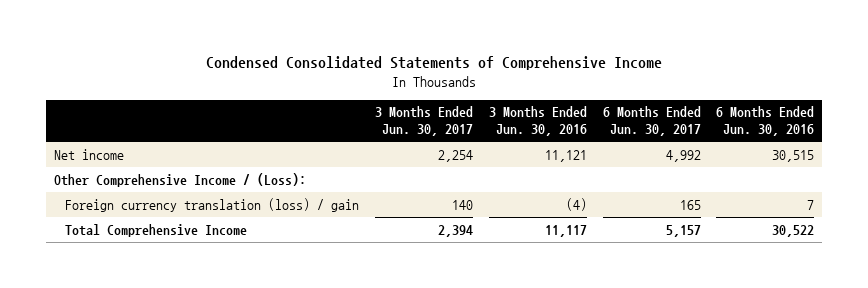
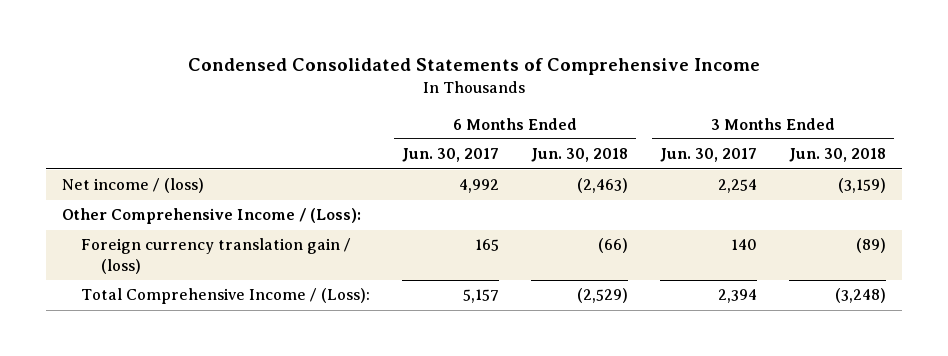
[488,106,587,137] 3 Months Ended Jun. 30, 2016 -> none
[716,106,815,137] 6 Months Ended Jun. 30, 2016 -> none
none -> [531,148,629,163] Jun. 30, 2018
none -> [788,148,886,163] Jun. 30, 2018
[54,148,125,160] Net income -> [62,178,205,194] Net income / (loss)
[64,197,359,212] Foreign currency translation (loss) / gain -> [81,238,352,274] Foreign currency translation gain / (loss)
[64,223,247,237] Total Comprehensive Income -> [81,288,371,305] Total Comprehensive Income / (Loss):

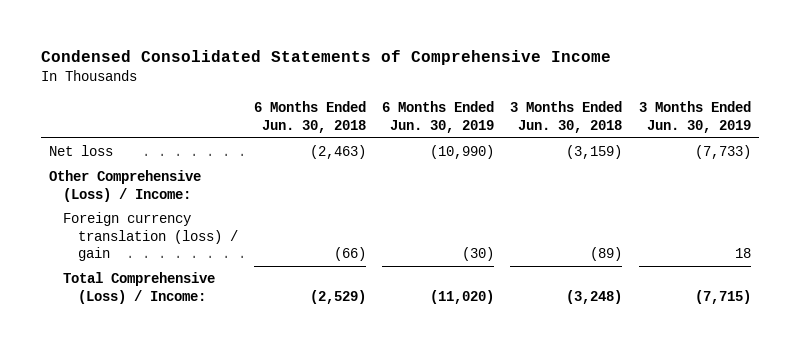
[402,148,500,163] Jun. 30, 2017 -> none
[659,148,757,163] Jun. 30, 2017 -> none
none -> [382,101,495,133] 6 Months Ended Jun. 30, 2019
none -> [638,101,751,133] 3 Months Ended Jun. 30, 2019
[62,178,205,194] Net income / (loss) -> [48,144,113,156] Net loss
[62,208,362,225] Other Comprehensive Income / (Loss): -> [48,169,201,202] Other Comprehensive (Loss) / Income:
[81,238,352,274] Foreign currency translation gain / (loss) -> [63,211,238,262] Foreign currency translation (loss) / gain
[81,288,371,305] Total Comprehensive Income / (Loss): -> [63,271,216,304] Total Comprehensive (Loss) / Income:

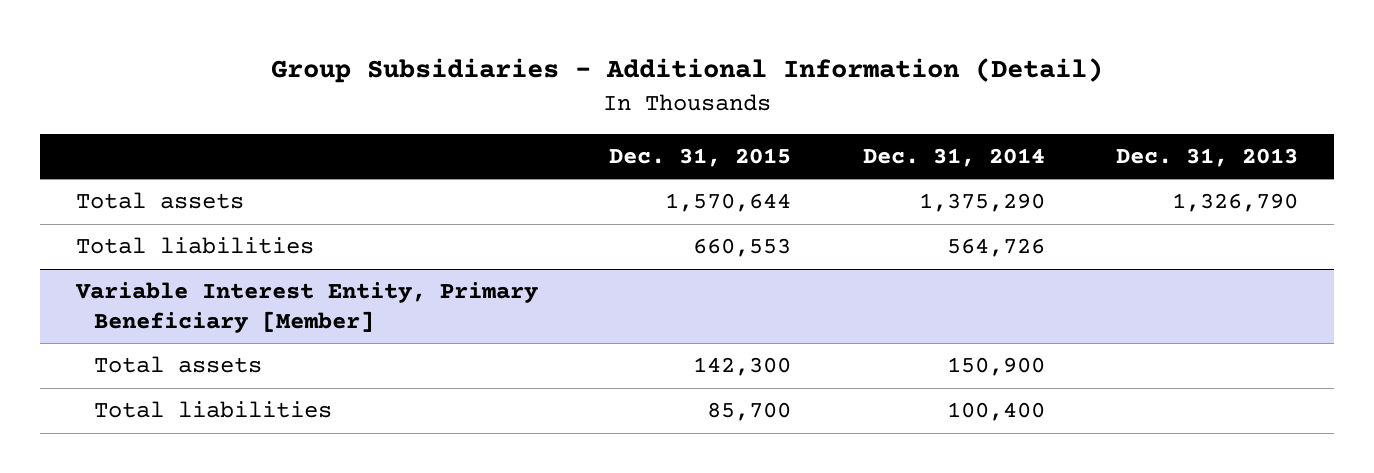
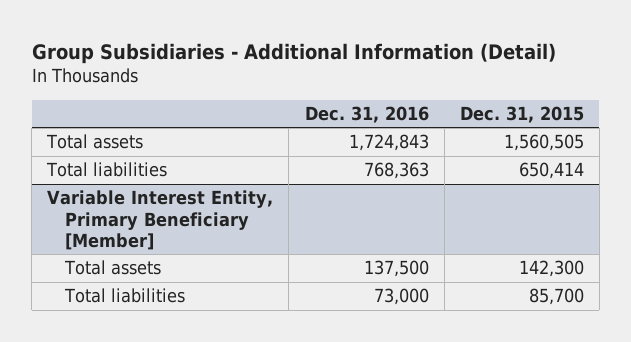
[862,147,1045,167] Dec. 31, 2014 -> none
[1116,147,1299,167] Dec. 31, 2013 -> none
none -> [304,105,429,123] Dec. 31, 2016
[665,193,792,213] 1,570,644 -> [503,134,584,152] 1,560,505
[693,238,792,258] 660,553 -> [518,162,584,180] 650,414

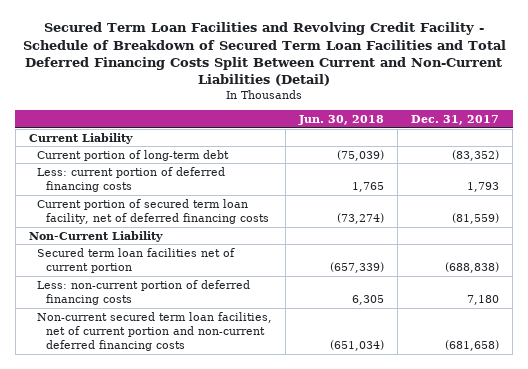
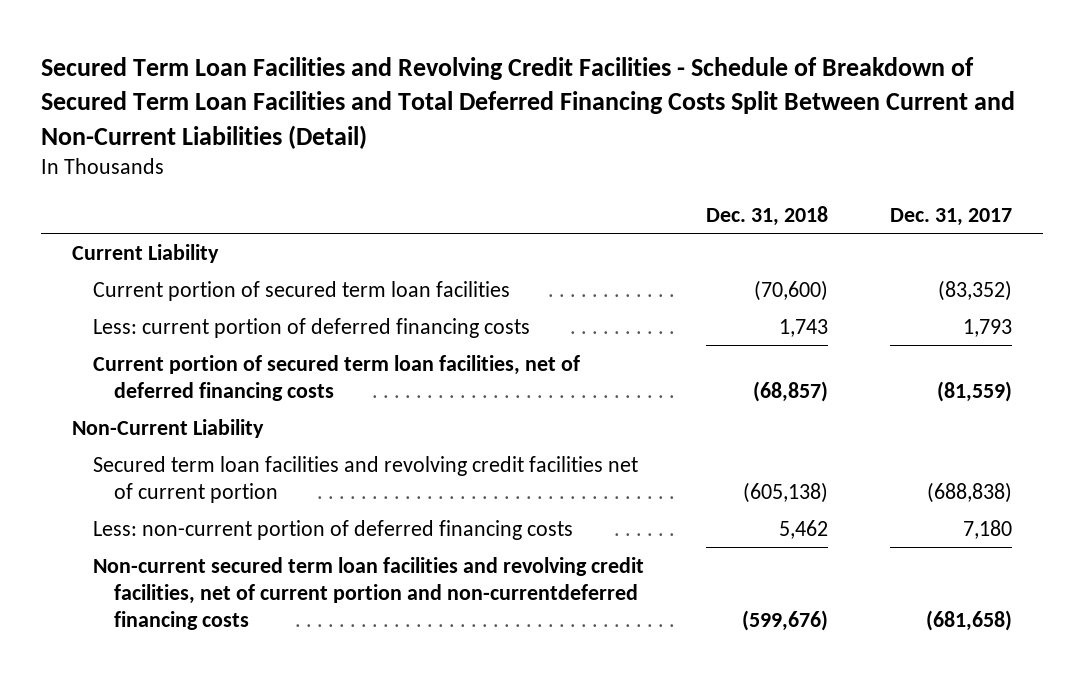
[22,22,506,87] Secured Term Loan Facilities and Revolving Credit Facility - Schedule of Breakdown of Secured Term Loan Facilities and Total Deferred Financing Costs Split Between Current and Non-Current Liabilities (Detail) -> [41,56,1016,149] Secured Term Loan Facilities and Revolving Credit Facilities - Schedule of Breakdown of Secured Term Loan Facilities and Total Deferred Financing Costs Split Between Current and Non-Current Liabilities (Detail)
[298,114,385,125] Jun. 30, 2018 -> none
none -> [706,206,829,227] Dec. 31, 2018
[37,149,230,161] Current portion of long-term debt -> [93,280,511,301] Current portion of secured term loan facilities
[37,198,270,224] Current portion of secured term loan facility, net of deferred financing costs -> [93,354,581,401] Current portion of secured term loan facilities, net of deferred financing costs
[37,247,236,273] Secured term loan facilities net of current portion -> [93,455,639,503] Secured term loan facilities and revolving credit facilities net of current portion
[37,311,273,351] Non-current secured term loan facilities, net of current portion and non-current deferred financing costs -> [93,556,645,630] Non-current secured term loan facilities and revolving credit facilities, net of current portion and non-currentdeferred financing costs

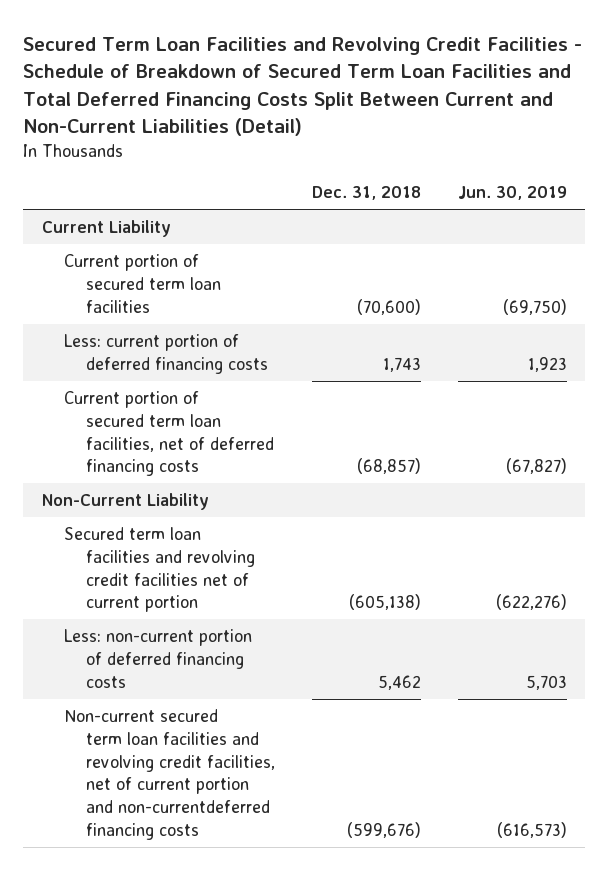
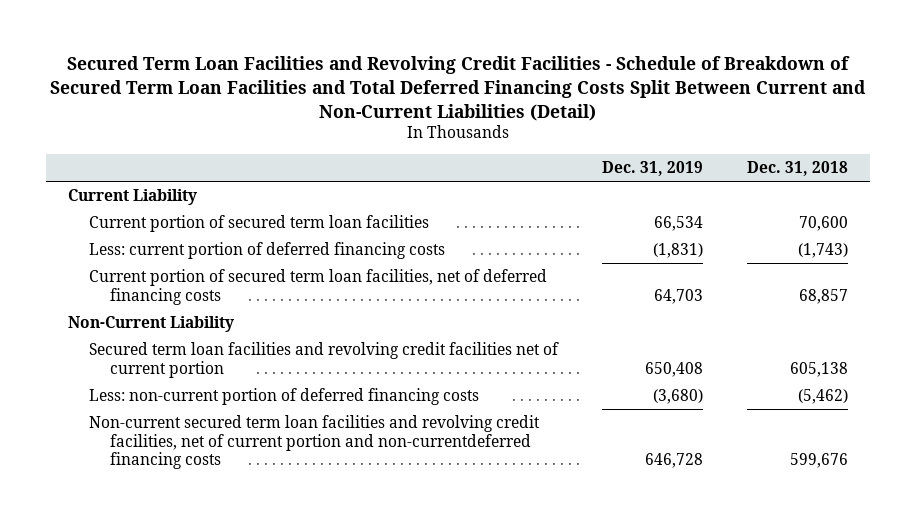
[457,185,567,200] Jun. 30, 2019 -> none
none -> [602,160,704,176] Dec. 31, 2019
[356,298,421,315] (70,600) -> [799,216,849,232] 70,600
[382,356,421,372] 1,743 -> [798,243,849,259] (1,743)
[356,458,421,475] (68,857) -> [799,288,849,304] 68,857
[348,594,421,611] (605,138) -> [790,361,849,377] 605,138
[377,674,421,690] 5,462 -> [798,389,849,405] (5,462)
[346,821,421,838] (599,676) -> [790,453,849,469] 599,676

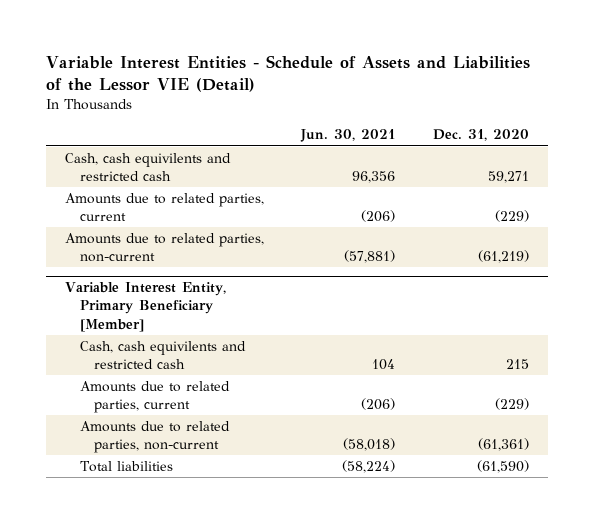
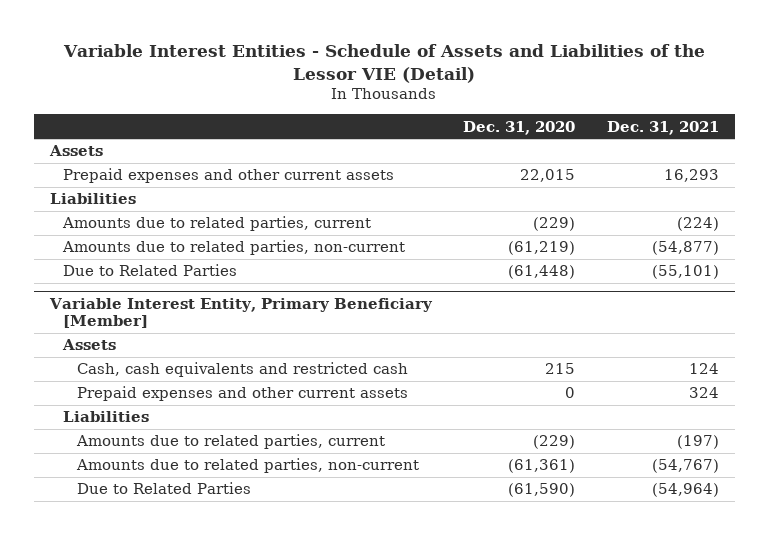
[300,129,396,143] Jun. 30, 2021 -> none
none -> [606,120,719,135] Dec. 31, 2021
[64,153,231,182] Cash, cash equivilents and restricted cash -> none
none -> [48,145,103,157] Assets
none -> [63,168,395,184] Prepaid expenses and other current assets
none -> [49,193,136,205] Liabilities
none -> [63,264,238,277] Due to Related Parties
none -> [62,339,117,351] Assets
[79,341,246,370] Cash, cash equivilents and restricted cash -> [76,362,408,378] Cash, cash equivalents and restricted cash
none -> [76,386,408,402] Prepaid expenses and other current assets
none -> [63,411,150,423] Liabilities
[79,461,173,473] Total liabilities -> [76,482,251,495] Due to Related Parties

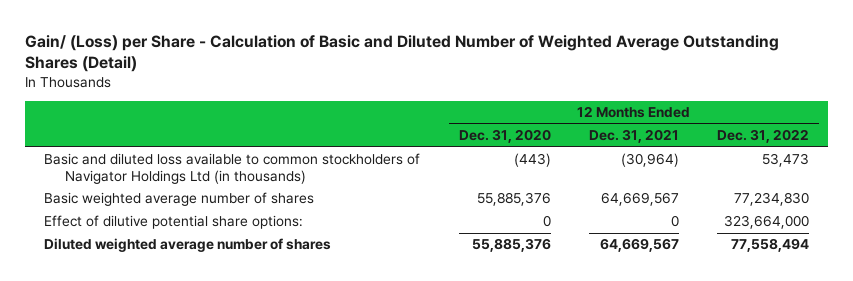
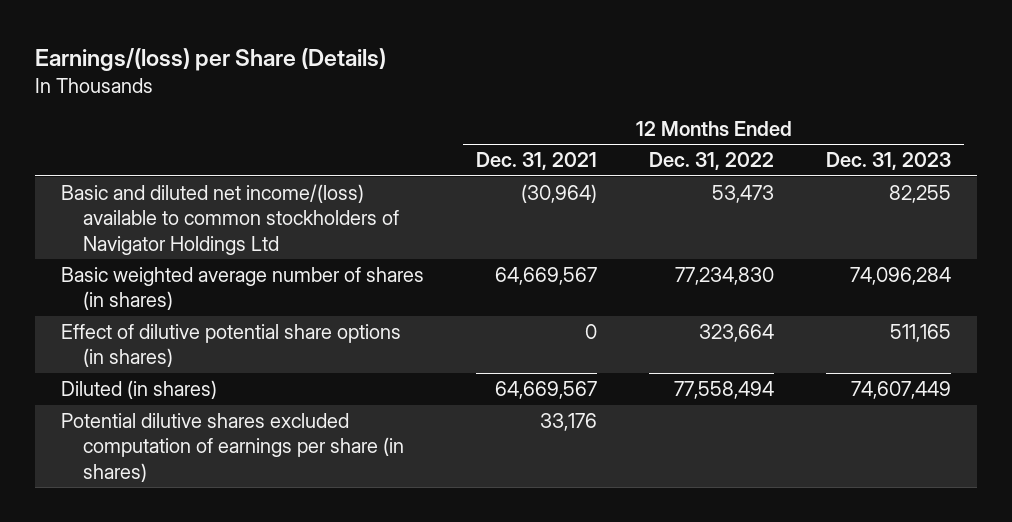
[25,34,780,73] Gain/ (Loss) per Share - Calculation of Basic and Diluted Number of Weighted Average Outstanding Shares (Detail) -> [34,47,386,71] Earnings/(loss) per Share (Details)
[458,129,551,144] Dec. 31, 2020 -> none
none -> [826,152,952,171] Dec. 31, 2023
[44,153,421,184] Basic and diluted loss available to common stockholders of Navigator Holdings Ltd (in thousands) -> [60,184,399,255] Basic and diluted net income/(loss) available to common stockholders of Navigator Holdings Ltd
[44,192,315,207] Basic weighted average number of shares -> [60,267,424,311] Basic weighted average number of shares (in shares)
[44,215,304,230] Effect of dilutive potential share options: -> [60,324,401,368] Effect of dilutive potential share options (in shares)
[724,215,810,230] 323,664,000 -> [699,324,775,343] 323,664
[44,238,332,253] Diluted weighted average number of shares -> [60,380,217,400] Diluted (in shares)
none -> [60,413,404,482] Potential dilutive shares excluded computation of earnings per share (in shares)

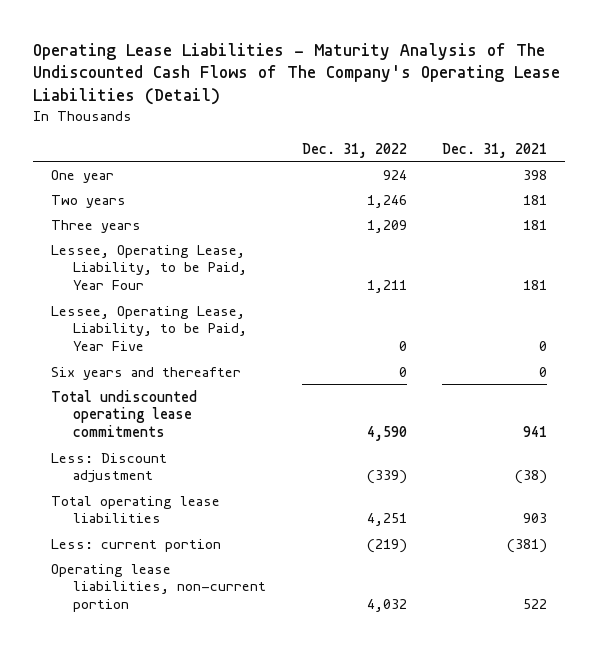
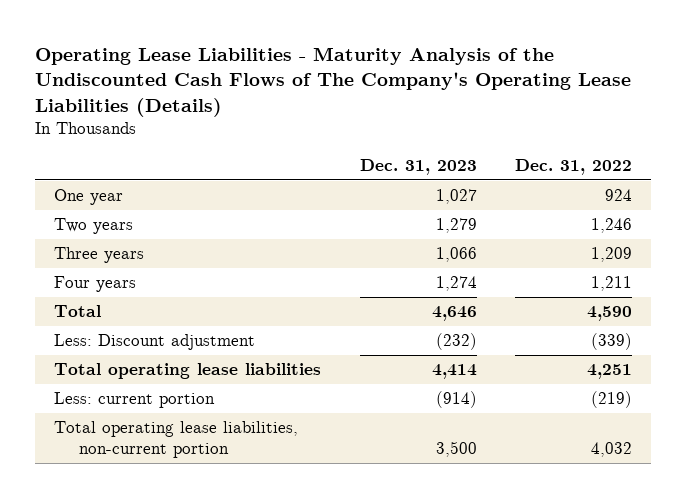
[32,42,560,106] Operating Lease Liabilities - Maturity Analysis of The Undiscounted Cash Flows of The Company's Operating Lease Liabilities (Detail) -> [35,46,632,117] Operating Lease Liabilities - Maturity Analysis of the Undiscounted Cash Flows of The Company's Operating Lease Liabilities (Details)
[442,142,548,158] Dec. 31, 2021 -> none
none -> [359,158,477,175] Dec. 31, 2023
[50,305,248,352] Lessee, Operating Lease, Liability, to be Paid, Year Five -> none
[50,366,241,380] Six years and thereafter -> none
[50,244,248,291] Lessee, Operating Lease, Liability, to be Paid, Year Four -> [54,276,137,293] Four years
[50,389,197,438] Total undiscounted operating lease commitments -> [54,305,102,318] Total
[50,563,267,613] Operating lease liabilities, non-current portion -> [54,421,299,459] Total operating lease liabilities, non-current portion

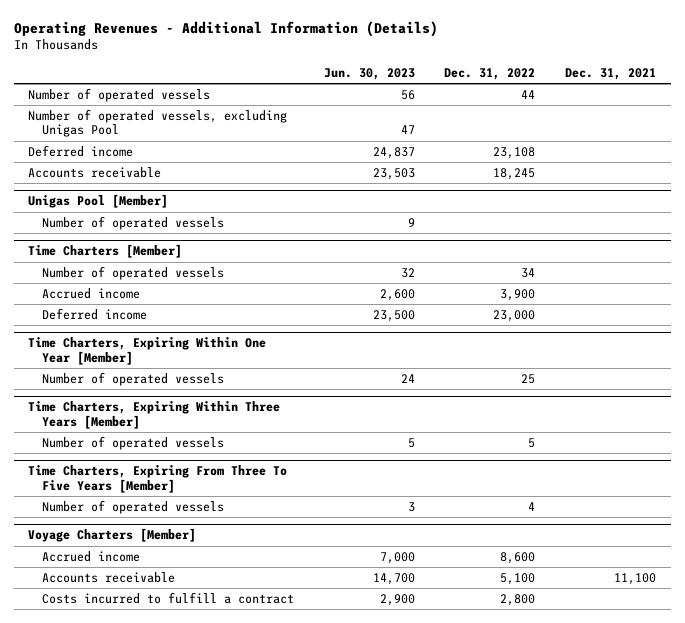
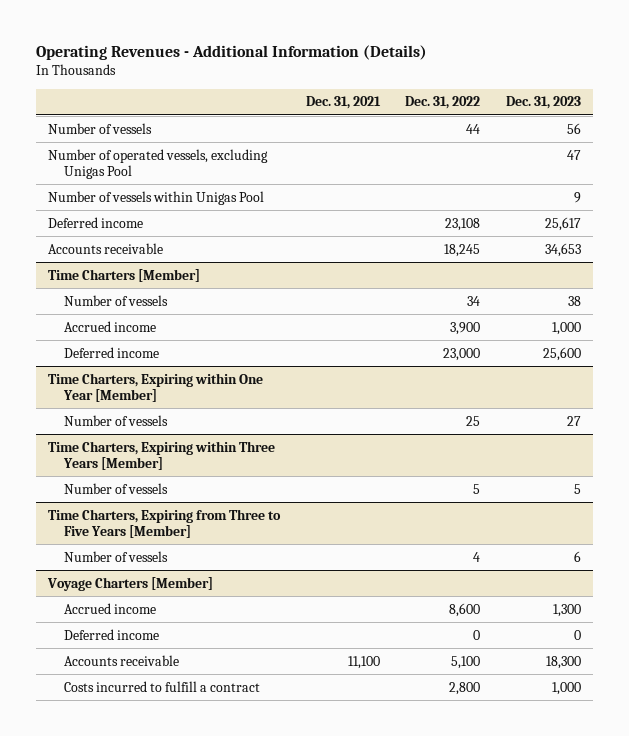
[323,67,415,80] Jun. 30, 2023 -> none
none -> [505,96,581,110] Dec. 31, 2023
[28,87,211,102] Number of operated vessels -> [48,122,153,134] Number of vessels
none -> [48,190,265,205] Number of vessels within Unigas Pool
[28,194,169,209] Unigas Pool [Member] -> none
[41,215,224,230] Number of operated vessels -> none
[41,265,224,280] Number of operated vessels -> [64,294,169,306] Number of vessels
[28,337,267,365] Time Charters, Expiring Within One Year [Member] -> [48,372,264,402] Time Charters, Expiring within One Year [Member]
[41,371,224,386] Number of operated vessels -> [64,414,169,426] Number of vessels
[28,401,281,429] Time Charters, Expiring Within Three Years [Member] -> [48,440,276,470] Time Charters, Expiring within Three Years [Member]
[41,435,224,450] Number of operated vessels -> [64,482,169,494] Number of vessels
[28,465,288,493] Time Charters, Expiring From Three To Five Years [Member] -> [48,508,282,538] Time Charters, Expiring from Three to Five Years [Member]
[41,499,224,514] Number of operated vessels -> [64,550,169,562] Number of vessels
none -> [64,628,160,640] Deferred income

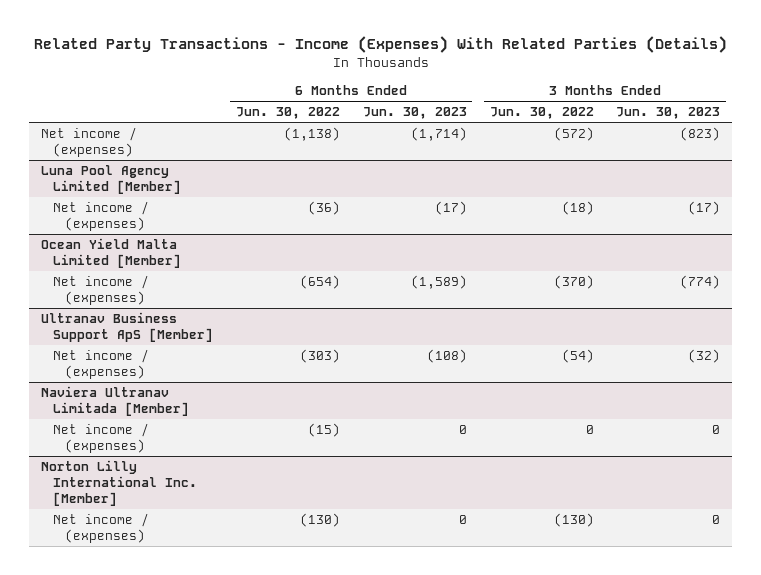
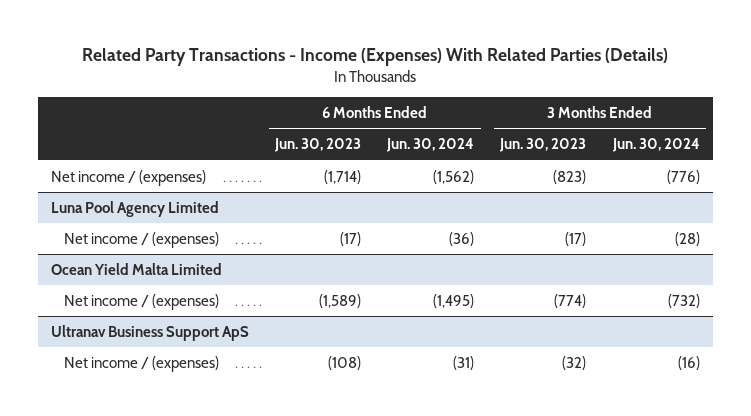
[235,107,340,120] Jun. 30, 2022 -> none
[489,107,594,120] Jun. 30, 2022 -> none
none -> [386,138,475,153] Jun. 30, 2024
none -> [611,138,700,153] Jun. 30, 2024
[40,165,182,195] Luna Pool Agency Limited [Member] -> [50,201,219,218] Luna Pool Agency Limited
[40,238,182,269] Ocean Yield Malta Limited [Member] -> [50,263,222,276] Ocean Yield Malta Limited
[40,312,214,343] Ultranav Business Support ApS [Member] -> [50,325,249,342] Ultranav Business Support ApS
[40,386,190,417] Naviera Ultranav Limitada [Member] -> none
[53,423,150,454] Net income / (expenses) -> none
[40,460,198,506] Norton Lilly International Inc. [Member] -> none
[53,513,150,544] Net income / (expenses) -> none

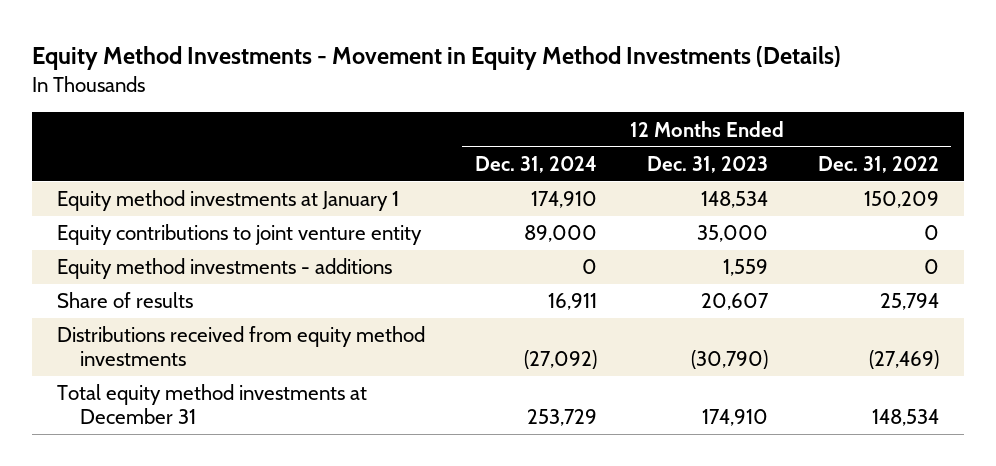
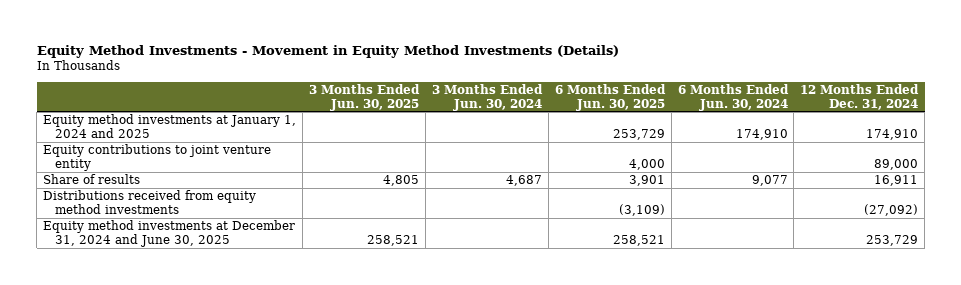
[646,155,768,173] Dec. 31, 2023 -> none
[817,155,939,173] Dec. 31, 2022 -> none
none -> [308,83,420,111] 3 Months Ended Jun. 30, 2025
none -> [431,83,543,111] 3 Months Ended Jun. 30, 2024
none -> [554,83,666,111] 6 Months Ended Jun. 30, 2025
none -> [677,83,789,111] 6 Months Ended Jun. 30, 2024
[56,190,399,212] Equity method investments at January 1 -> [43,114,297,138] Equity method investments at January 1, 2024 and 2025
[56,258,392,280] Equity method investments - additions -> none
[56,384,367,425] Total equity method investments at December 31 -> [43,220,296,247] Equity method investments at December 31, 2024 and June 30, 2025

